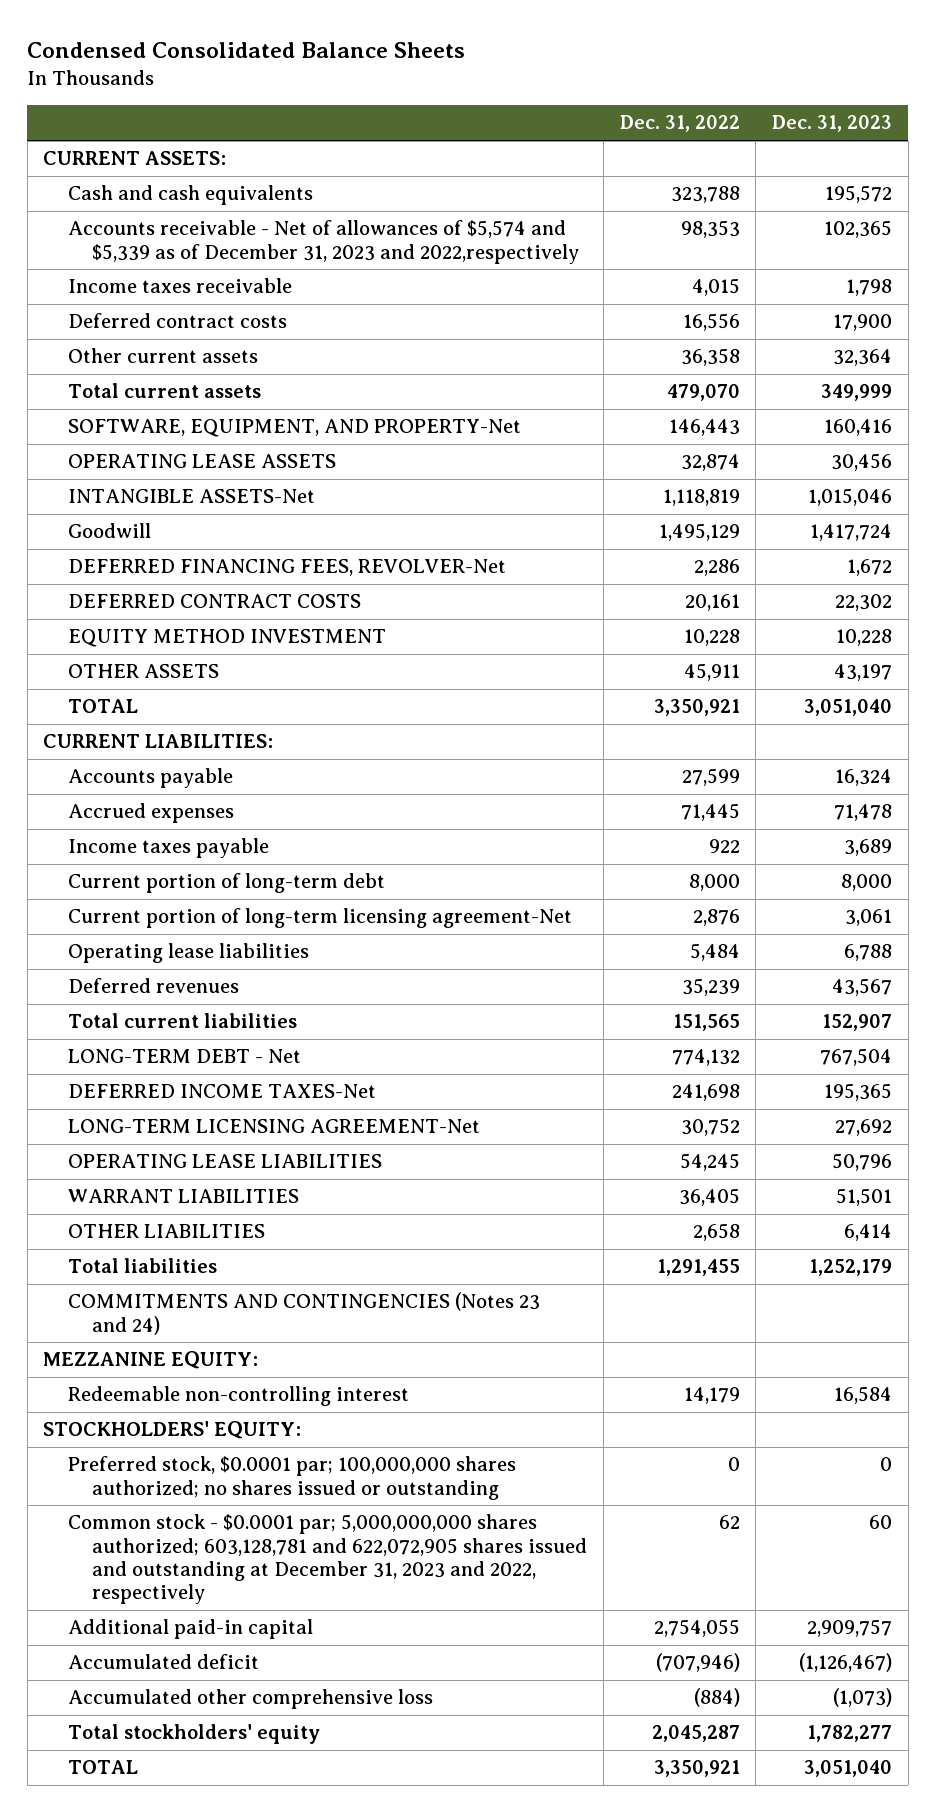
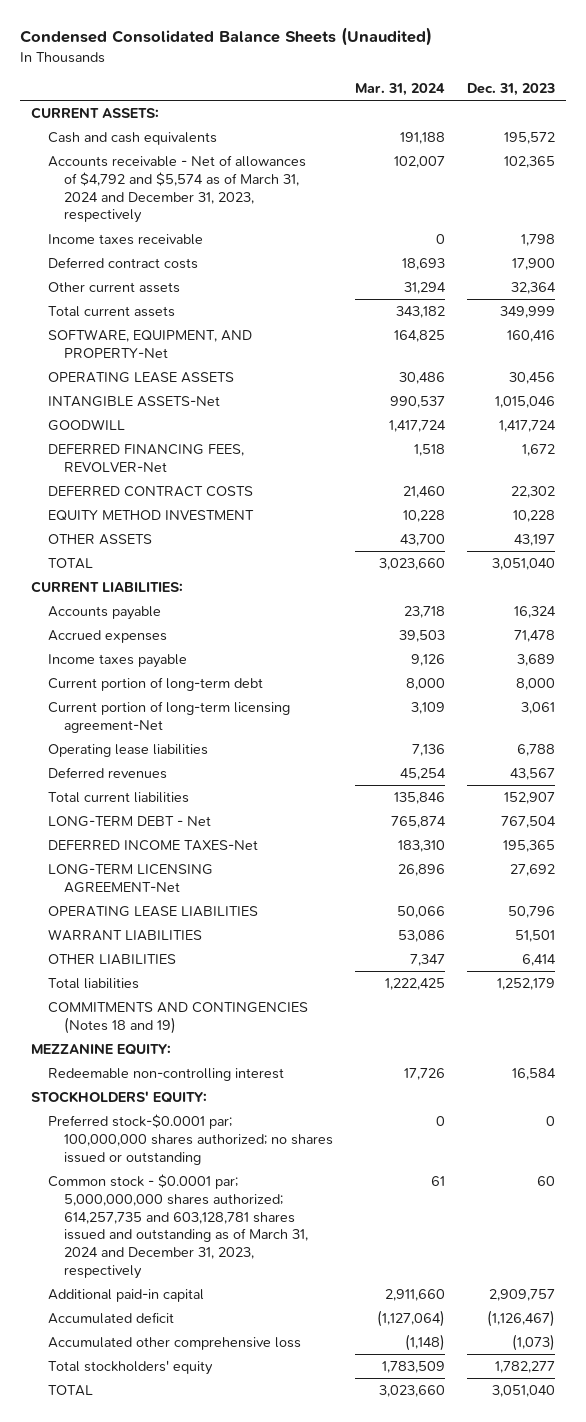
[27,42,466,59] Condensed Consolidated Balance Sheets -> [19,27,432,47] Condensed Consolidated Balance Sheets (Unaudited)
[619,115,740,133] Dec. 31, 2022 -> none
none -> [355,83,446,97] Mar. 31, 2024
[67,220,580,264] Accounts receivable - Net of allowances of $5,574 and $5,339 as of December 31, 2023 and 2022,respectively -> [47,155,306,224] Accounts receivable - Net of allowances of $4,792 and $5,574 as of March 31, 2024 and December 31, 2023, respectively
[67,523,151,539] Goodwill -> [47,419,125,432] GOODWILL
[67,1292,540,1335] COMMITMENTS AND CONTINGENCIES (Notes 23 and 24) -> [47,1002,308,1034] COMMITMENTS AND CONTINGENCIES (Notes 18 and 19)
[67,1456,516,1500] Preferred stock, $0.0001 par; 100,000,000 shares authorized; no shares issued or outstanding -> [47,1114,334,1165] Preferred stock-$0.0001 par; 100,000,000 shares authorized; no shares issued or outstanding
[67,1514,588,1604] Common stock - $0.0001 par; 5,000,000,000 shares authorized; 603,128,781 and 622,072,905 shares issued and outstanding at December 31, 2023 and 2022, respectively -> [47,1174,309,1279] Common stock - $0.0001 par; 5,000,000,000 shares authorized; 614,257,735 and 603,128,781 shares issued and outstanding as of March 31, 2024 and December 31, 2023, respectively

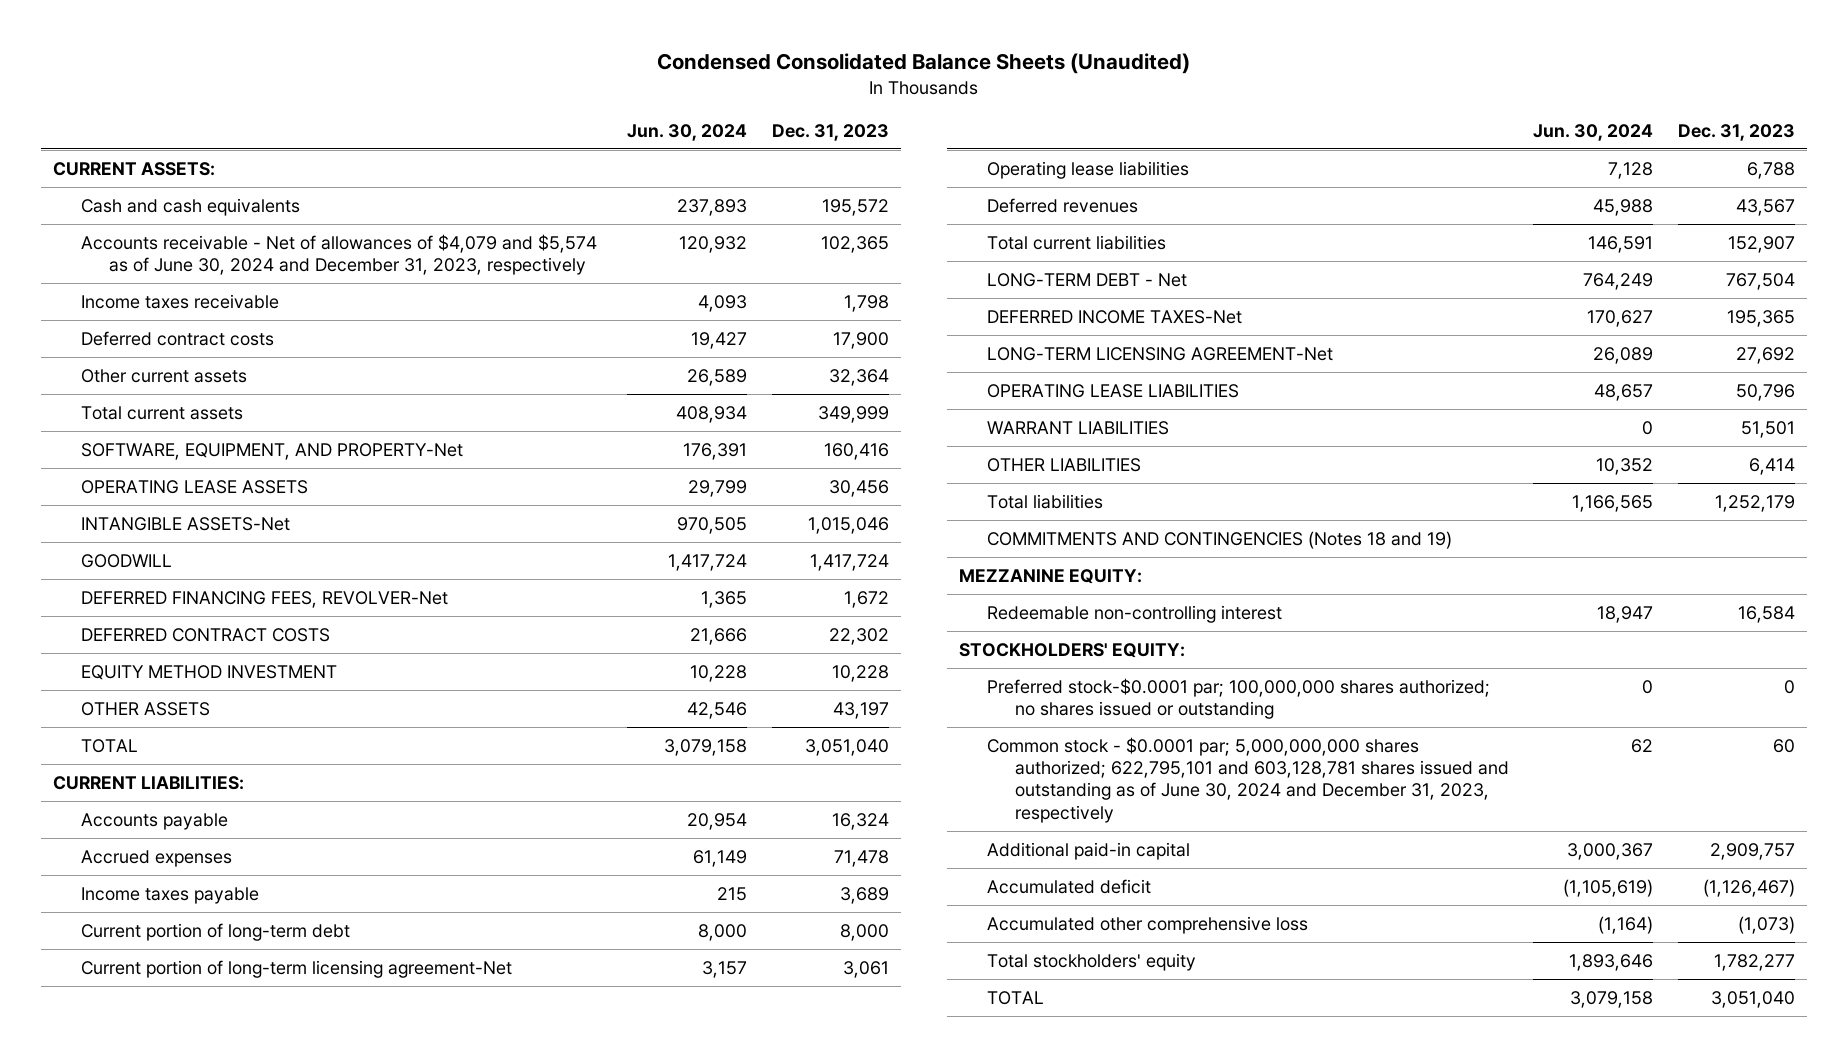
[355,83,446,97] Mar. 31, 2024 -> none
none -> [627,123,748,141] Jun. 30, 2024
[47,155,306,224] Accounts receivable - Net of allowances of $4,792 and $5,574 as of March 31, 2024 and December 31, 2023, respectively -> [80,233,597,276] Accounts receivable - Net of allowances of $4,079 and $5,574 as of June 30, 2024 and December 31, 2023, respectively
[47,1174,309,1279] Common stock - $0.0001 par; 5,000,000,000 shares authorized; 614,257,735 and 603,128,781 shares issued and outstanding as of March 31, 2024 and December 31, 2023, respectively -> [986,736,1509,823] Common stock - $0.0001 par; 5,000,000,000 shares authorized; 622,795,101 and 603,128,781 shares issued and outstanding as of June 30, 2024 and December 31, 2023, respectively

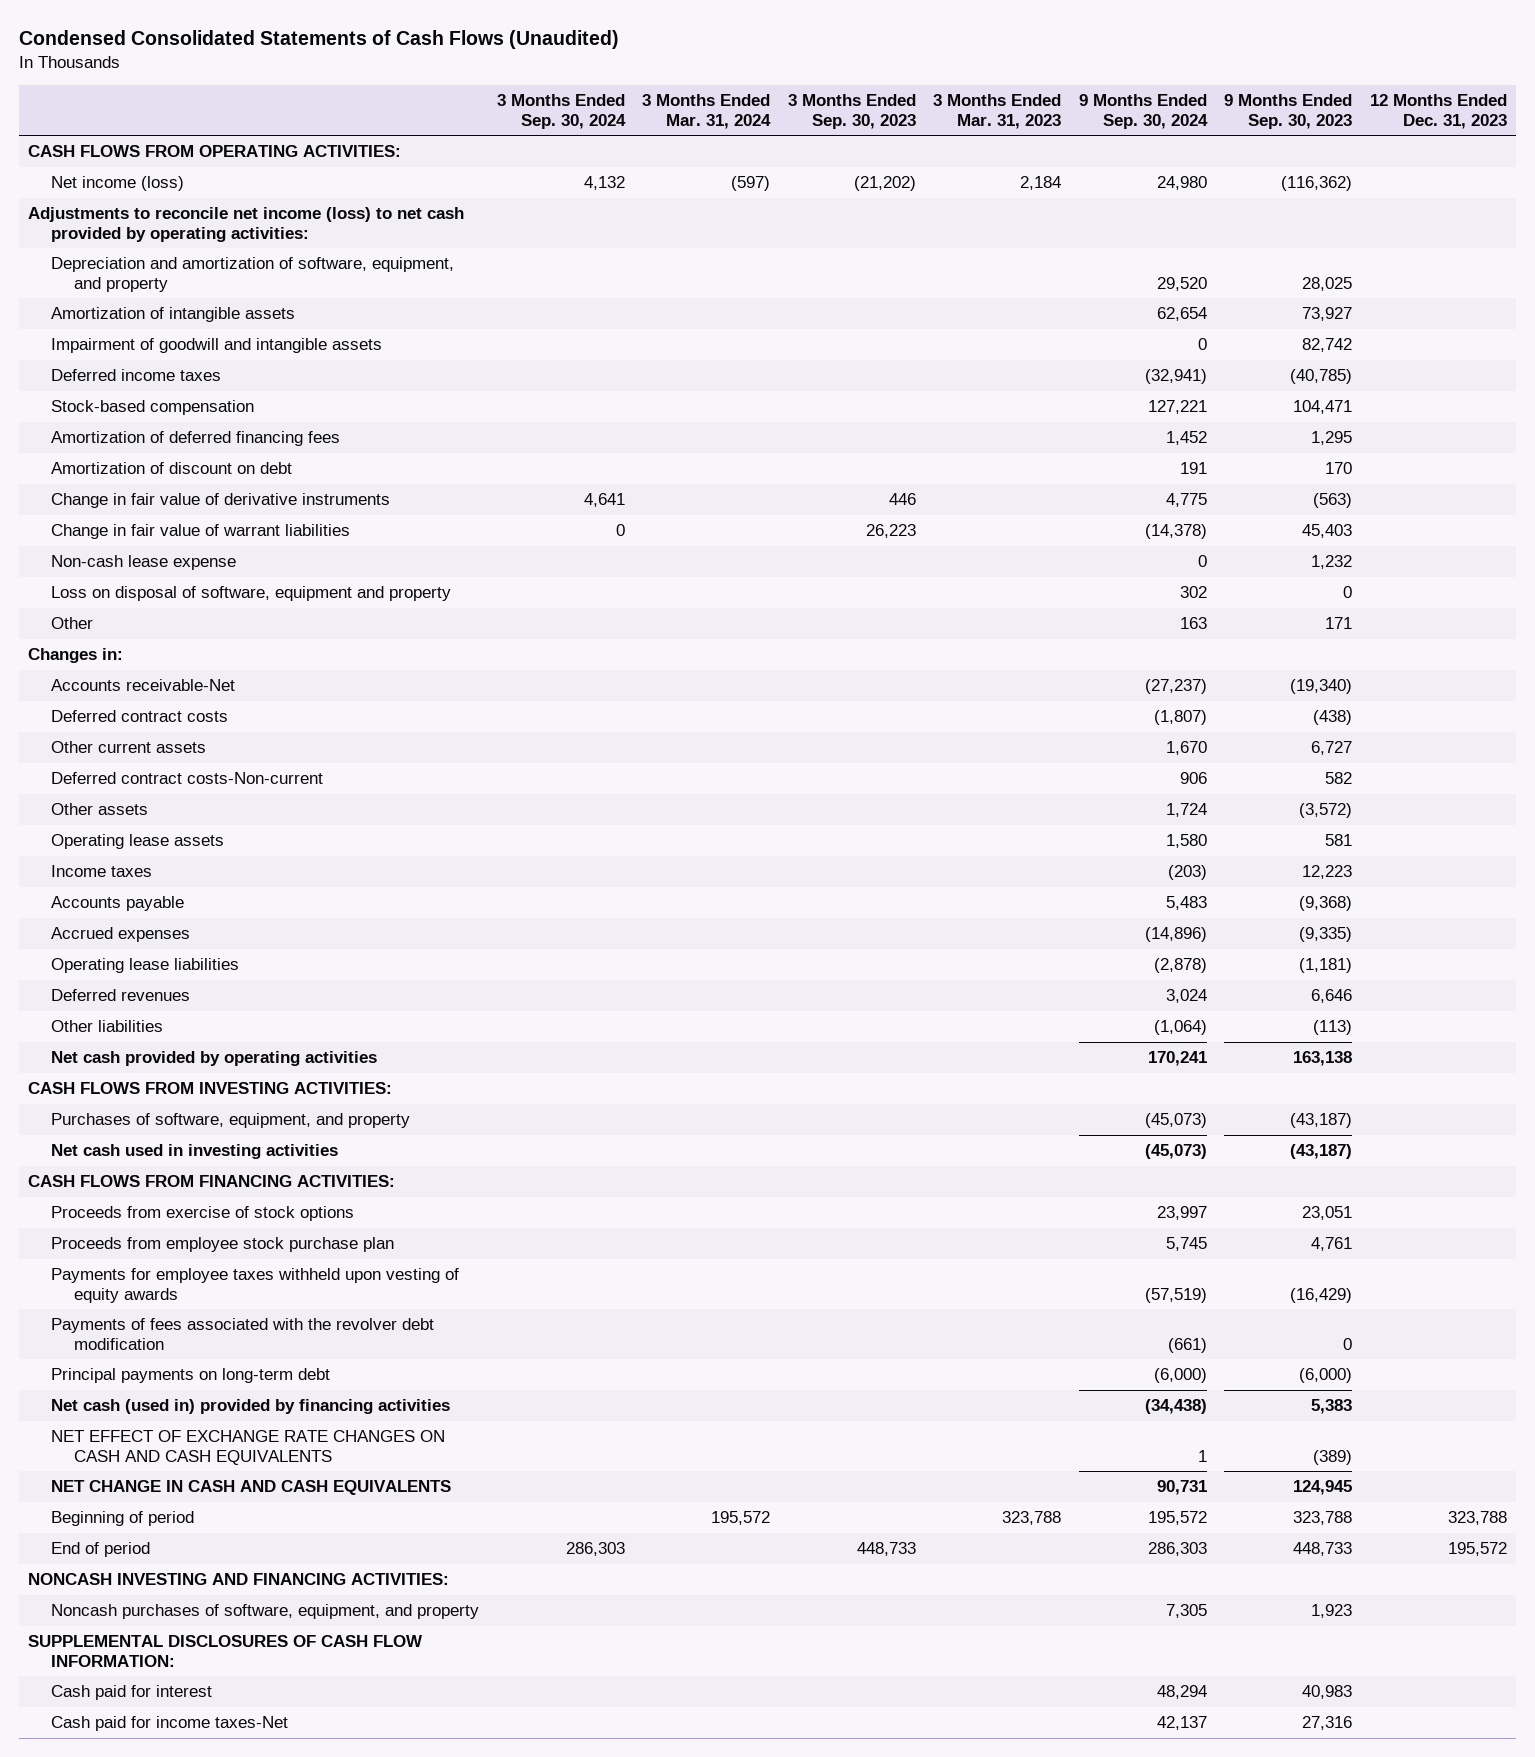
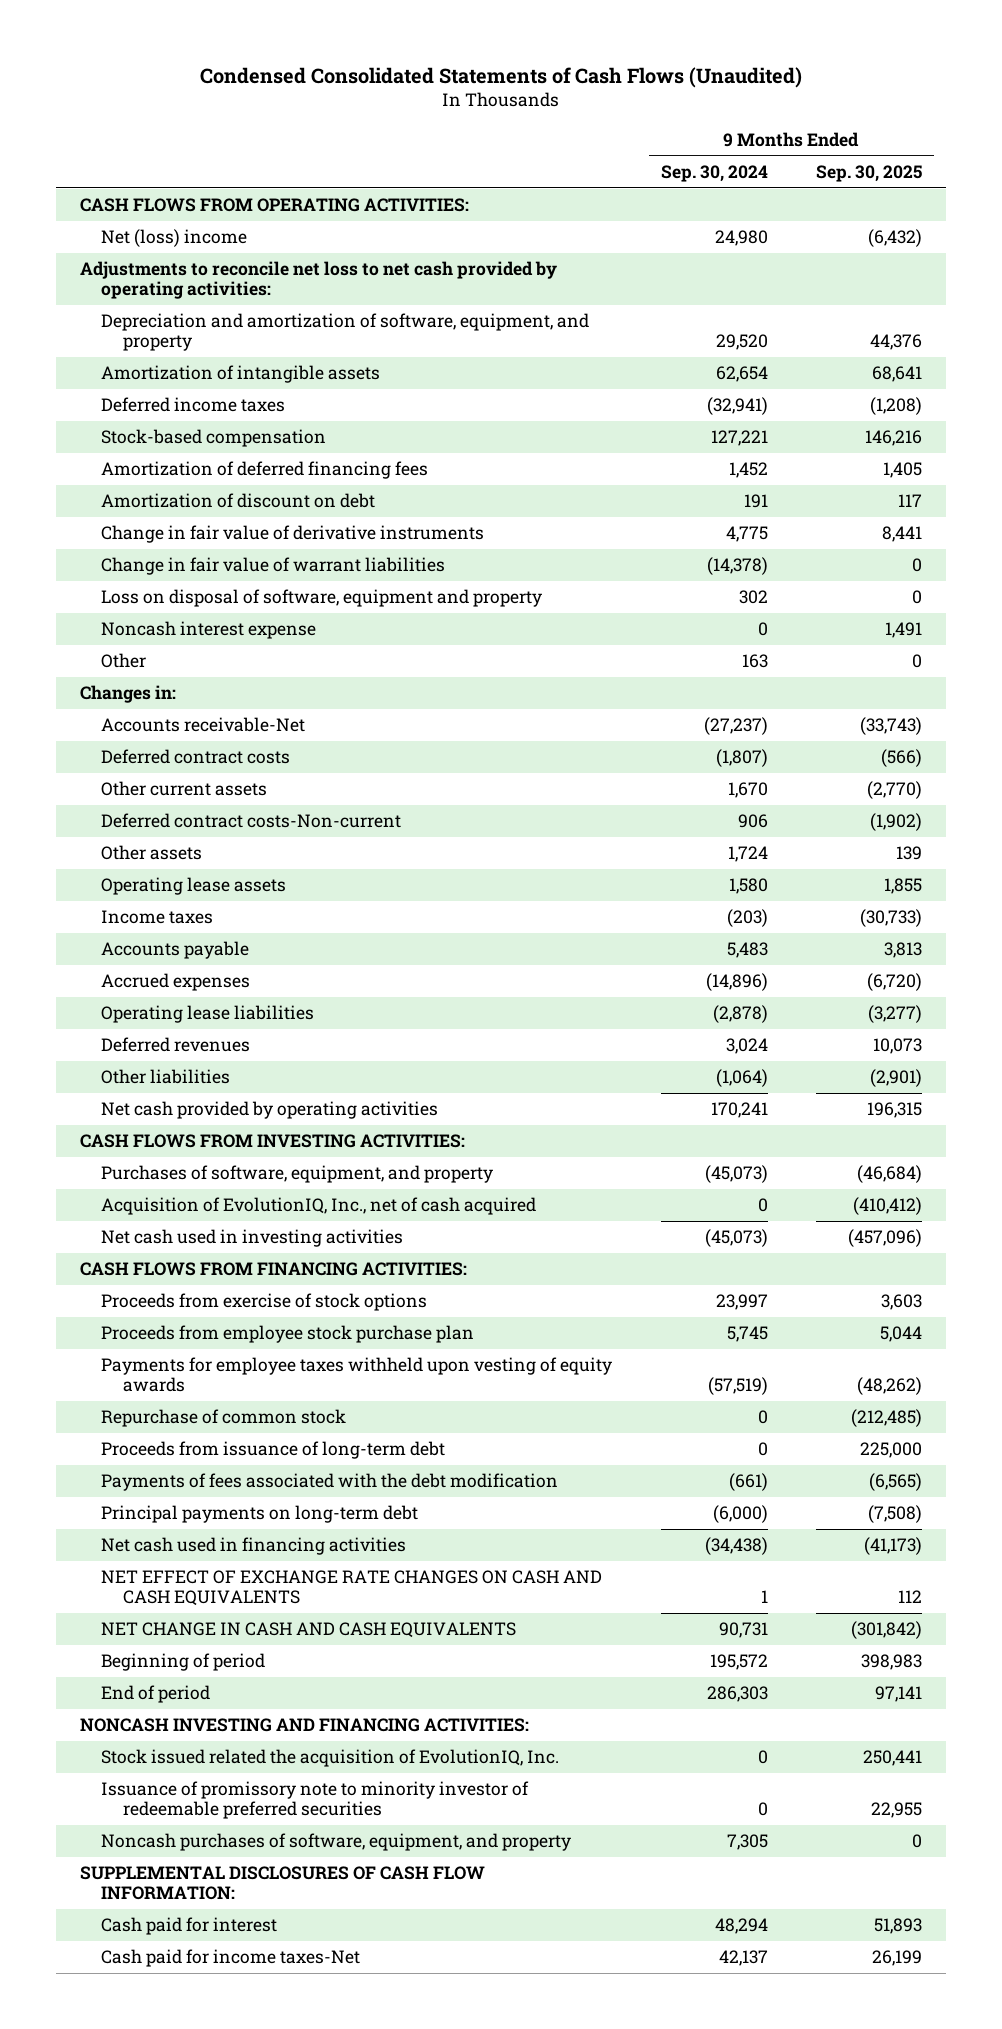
[496,93,626,129] 3 Months Ended Sep. 30, 2024 -> none
[642,93,772,129] 3 Months Ended Mar. 31, 2024 -> none
[787,93,916,129] 3 Months Ended Sep. 30, 2023 -> none
[933,93,1062,129] 3 Months Ended Mar. 31, 2023 -> none
[1224,93,1353,129] 9 Months Ended Sep. 30, 2023 -> none
[1369,93,1507,129] 12 Months Ended Dec. 31, 2023 -> none
none -> [815,164,922,182] Sep. 30, 2025
[50,176,184,192] Net income (loss) -> [101,229,248,248] Net (loss) income
[28,207,465,242] Adjustments to reconcile net income (loss) to net cash provided by operating activities: -> [79,261,557,300] Adjustments to reconcile net loss to net cash provided by operating activities:
[50,338,382,354] Impairment of goodwill and intangible assets -> none
[50,555,236,571] Non-cash lease expense -> none
none -> [101,621,317,640] Noncash interest expense
none -> [101,1197,537,1216] Acquisition of EvolutionIQ, Inc., net of cash acquired
none -> [101,1409,347,1428] Repurchase of common stock
none -> [101,1441,446,1460] Proceeds from issuance of long-term debt
[50,1318,434,1350] Payments of fees associated with the revolver debt modification -> [101,1473,559,1492] Payments of fees associated with the debt modification
[50,1399,450,1415] Net cash (used in) provided by financing activities -> [101,1537,407,1556] Net cash used in financing activities
none -> [101,1749,560,1768] Stock issued related the acquisition of EvolutionIQ, Inc.
none -> [101,1781,530,1820] Issuance of promissory note to minority investor of redeemable preferred securities

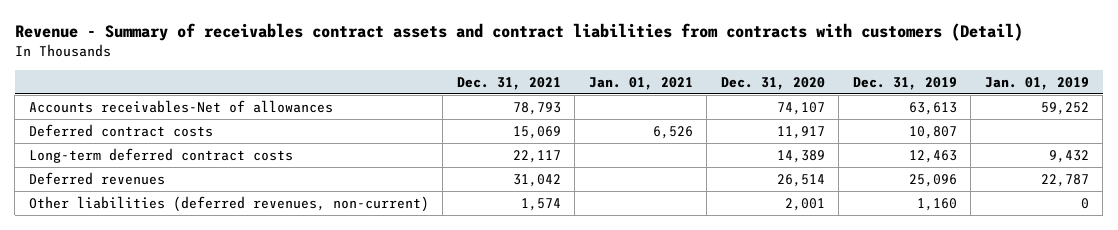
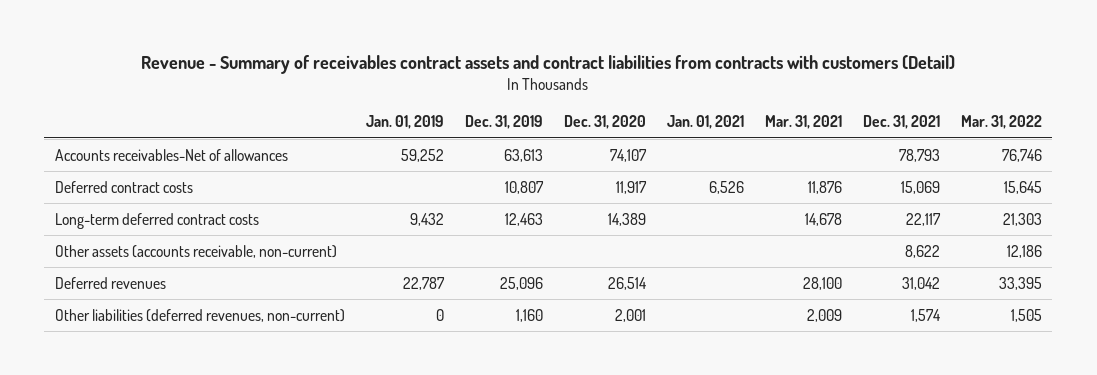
none -> [764,115,842,130] Mar. 31, 2021
none -> [960,115,1042,130] Mar. 31, 2022
none -> [54,244,337,258] Other assets (accounts receivable, non-current)

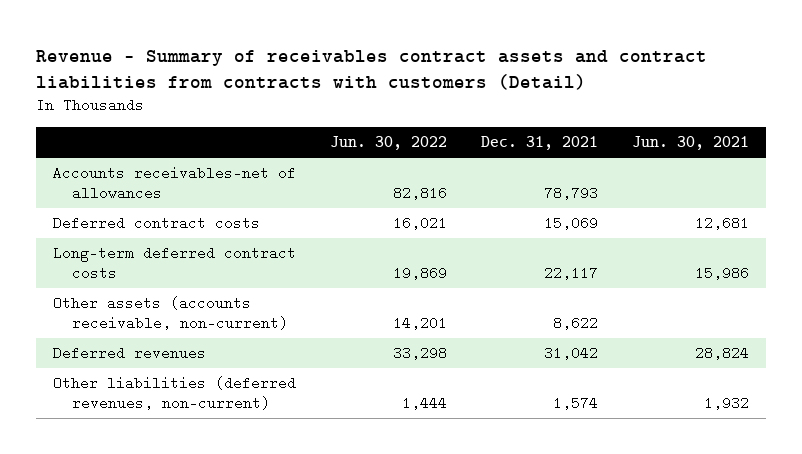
[365,115,444,130] Jan. 01, 2019 -> none
[464,115,543,130] Dec. 31, 2019 -> none
[563,115,646,130] Dec. 31, 2020 -> none
[666,115,744,130] Jan. 01, 2021 -> none
[764,115,842,130] Mar. 31, 2021 -> none
[960,115,1042,130] Mar. 31, 2022 -> none
none -> [329,136,447,151] Jun. 30, 2022
none -> [632,136,750,151] Jun. 30, 2021
[54,148,288,161] Accounts receivables-Net of allowances -> [52,166,296,200] Accounts receivables-net of allowances

